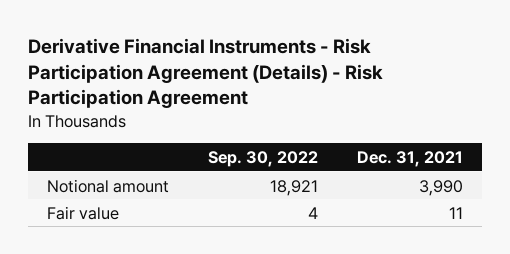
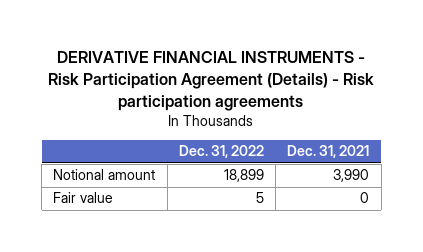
[27,38,383,109] Derivative Financial Instruments - Risk Participation Agreement (Details) - Risk Participation Agreement -> [48,51,375,111] DERIVATIVE FINANCIAL INSTRUMENTS - Risk Participation Agreement (Details) - Risk participation agreements
[207,150,318,167] Sep. 30, 2022 -> none
none -> [178,145,264,159] Dec. 31, 2022
[448,206,463,219] 11 -> [360,192,370,204] 0

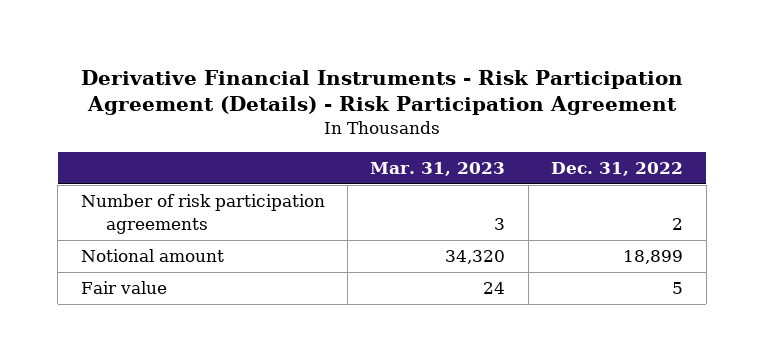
[48,51,375,111] DERIVATIVE FINANCIAL INSTRUMENTS - Risk Participation Agreement (Details) - Risk participation agreements -> [80,69,683,116] Derivative Financial Instruments - Risk Participation Agreement (Details) - Risk Participation Agreement
[287,145,370,159] Dec. 31, 2021 -> none
none -> [370,162,506,177] Mar. 31, 2023
none -> [80,194,325,234] Number of risk participation agreements

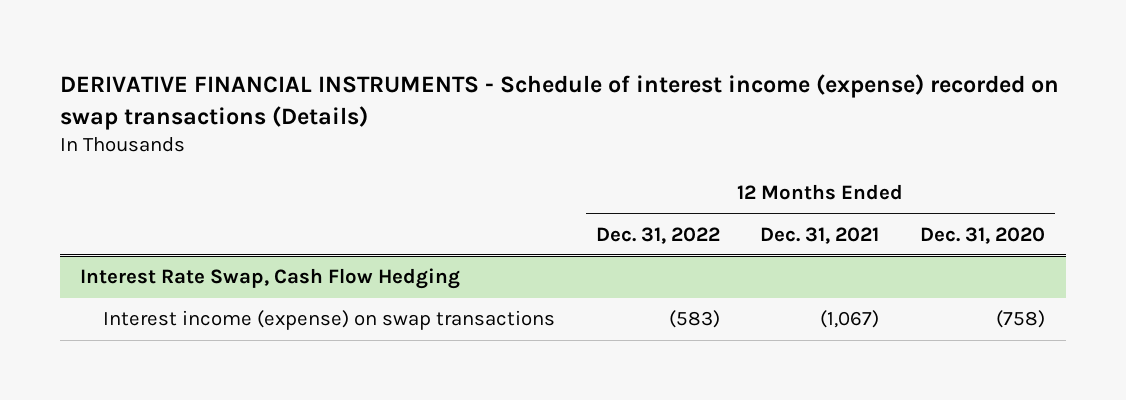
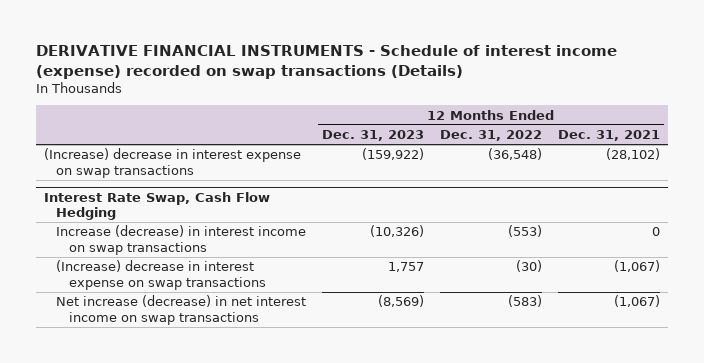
[920,226,1046,244] Dec. 31, 2020 -> none
none -> [322,130,425,142] Dec. 31, 2023
none -> [43,148,301,178] (Increase) decrease in interest expense on swap transactions
none -> [56,225,307,255] Increase (decrease) in interest income on swap transactions
none -> [56,260,266,290] (Increase) decrease in interest expense on swap transactions
[103,310,556,331] Interest income (expense) on swap transactions -> [56,295,307,325] Net increase (decrease) in net interest income on swap transactions

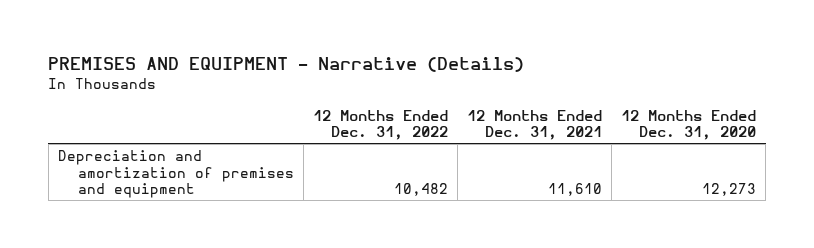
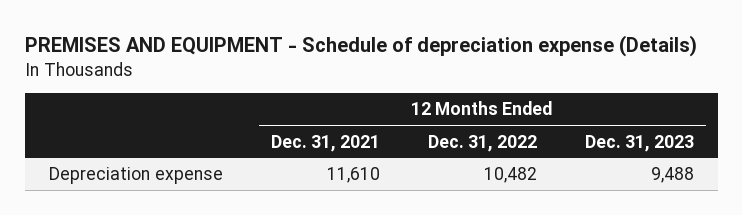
[48,57,525,73] PREMISES AND EQUIPMENT - Narrative (Details) -> [24,34,697,57] PREMISES AND EQUIPMENT - Schedule of depreciation expense (Details)
[621,109,757,141] 12 Months Ended Dec. 31, 2020 -> none
none -> [584,134,694,152] Dec. 31, 2023
[57,150,294,198] Depreciation and amortization of premises and equipment -> [48,167,223,185] Depreciation expense

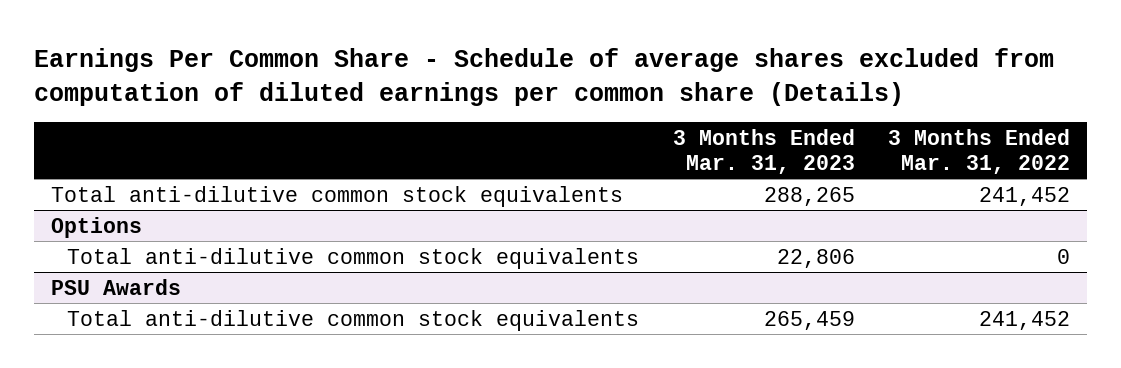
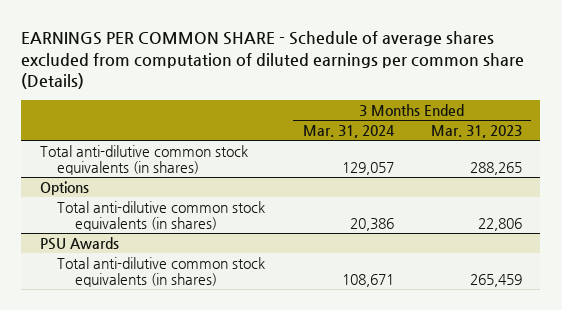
[33,48,1054,106] Earnings Per Common Share - Schedule of average shares excluded from computation of diluted earnings per common share (Details) -> [21,31,525,90] EARNINGS PER COMMON SHARE - Schedule of average shares excluded from computation of diluted earnings per common share (Details)
[888,128,1071,175] 3 Months Ended Mar. 31, 2022 -> none
none -> [302,124,395,138] Mar. 31, 2024
[50,185,623,207] Total anti-dilutive common stock equivalents -> [40,144,249,176] Total anti-dilutive common stock equivalents (in shares)
[66,247,639,269] Total anti-dilutive common stock equivalents -> [57,200,266,232] Total anti-dilutive common stock equivalents (in shares)
[66,309,639,331] Total anti-dilutive common stock equivalents -> [57,256,266,288] Total anti-dilutive common stock equivalents (in shares)

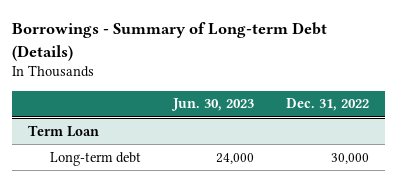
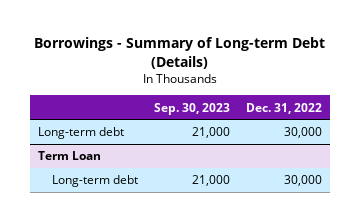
[171,98,255,112] Jun. 30, 2023 -> none
none -> [153,102,230,115] Sep. 30, 2023
none -> [37,127,124,140] Long-term debt

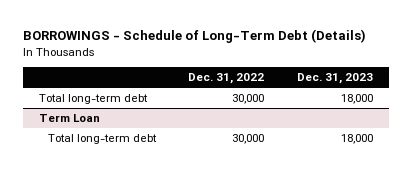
[33,37,325,70] Borrowings - Summary of Long-term Debt (Details) -> [22,29,366,44] BORROWINGS - Schedule of Long-Term Debt (Details)
[153,102,230,115] Sep. 30, 2023 -> none
none -> [296,73,373,85] Dec. 31, 2023
[37,127,124,140] Long-term debt -> [39,94,149,105] Total long-term debt
[52,175,139,188] Long-term debt -> [47,134,157,145] Total long-term debt

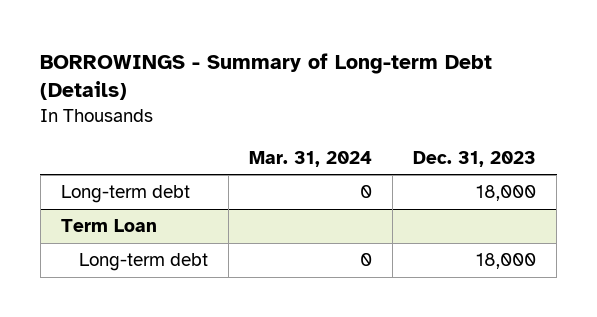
[22,29,366,44] BORROWINGS - Schedule of Long-Term Debt (Details) -> [40,52,493,101] BORROWINGS - Summary of Long-term Debt (Details)
[188,73,265,85] Dec. 31, 2022 -> none
none -> [249,150,373,167] Mar. 31, 2024
[39,94,149,105] Total long-term debt -> [60,185,190,204] Long-term debt
[47,134,157,145] Total long-term debt -> [79,253,209,272] Long-term debt

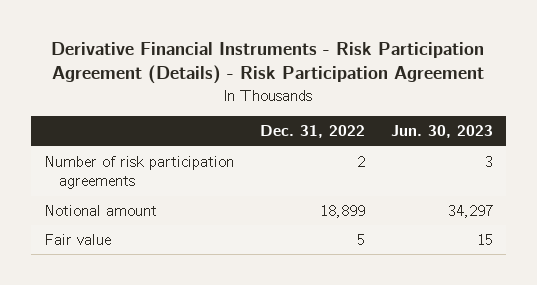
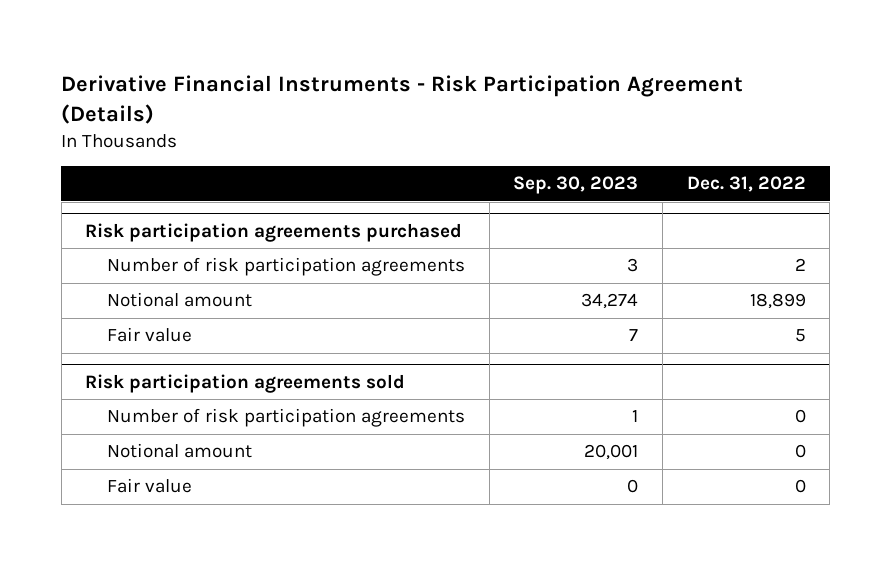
[51,42,485,85] Derivative Financial Instruments - Risk Participation Agreement (Details) - Risk Participation Agreement -> [61,75,744,124] Derivative Financial Instruments - Risk Participation Agreement (Details)
[390,125,493,139] Jun. 30, 2023 -> none
none -> [513,176,639,195] Sep. 30, 2023
none -> [85,222,463,242] Risk participation agreements purchased
none -> [85,373,406,393] Risk participation agreements sold
none -> [106,408,465,428] Number of risk participation agreements
none -> [106,443,252,459] Notional amount
none -> [106,478,192,494] Fair value

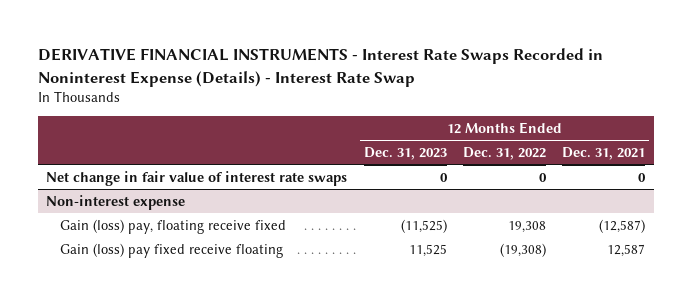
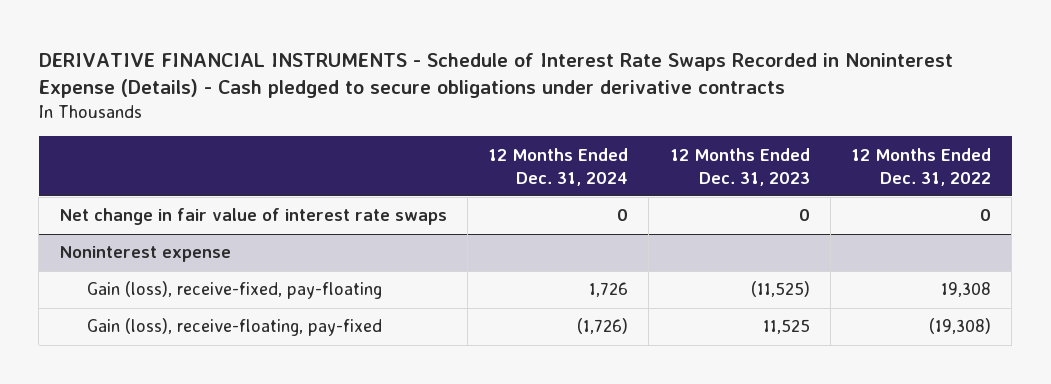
[38,48,604,87] DERIVATIVE FINANCIAL INSTRUMENTS - Interest Rate Swaps Recorded in Noninterest Expense (Details) - Interest Rate Swap -> [38,52,953,99] DERIVATIVE FINANCIAL INSTRUMENTS - Schedule of Interest Rate Swaps Recorded in Noninterest Expense (Details) - Cash pledged to secure obligations under derivative contracts
[562,146,646,160] Dec. 31, 2021 -> none
none -> [488,147,629,186] 12 Months Ended Dec. 31, 2024
[46,194,186,210] Non-interest expense -> [59,246,231,263] Noninterest expense
[60,218,287,234] Gain (loss) pay, floating receive fixed -> [87,281,383,300] Gain (loss), receive-fixed, pay-floating
[60,242,284,258] Gain (loss) pay fixed receive floating -> [87,318,383,337] Gain (loss), receive-floating, pay-fixed

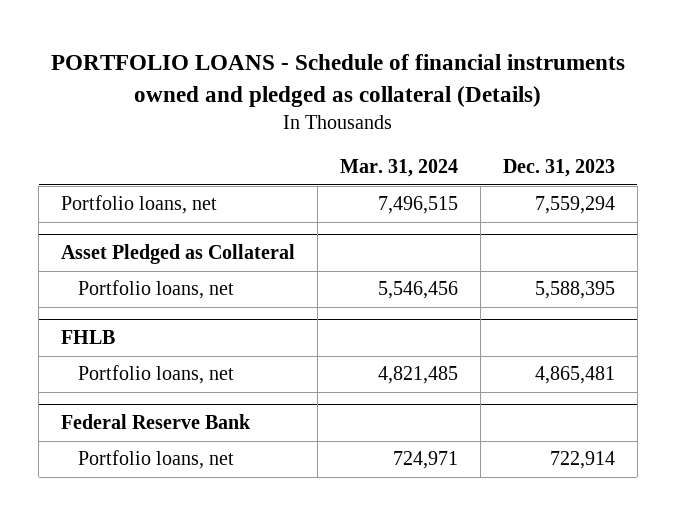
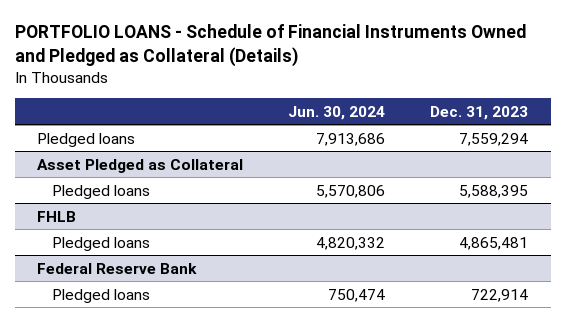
[51,54,626,107] PORTFOLIO LOANS - Schedule of financial instruments owned and pledged as collateral (Details) -> [14,24,526,68] PORTFOLIO LOANS - Schedule of Financial Instruments Owned and Pledged as Collateral (Details)
[340,159,459,178] Mar. 31, 2024 -> none
none -> [288,105,386,120] Jun. 30, 2024
[61,195,218,215] Portfolio loans, net -> [37,132,136,147] Pledged loans
[78,280,235,300] Portfolio loans, net -> [51,184,150,199] Pledged loans
[78,365,235,385] Portfolio loans, net -> [51,236,150,251] Pledged loans
[78,450,235,470] Portfolio loans, net -> [51,288,150,303] Pledged loans

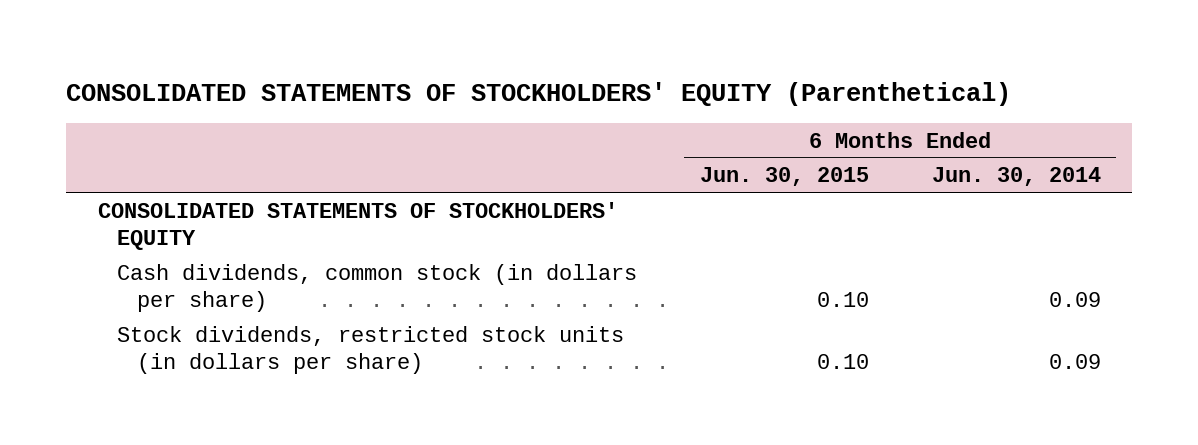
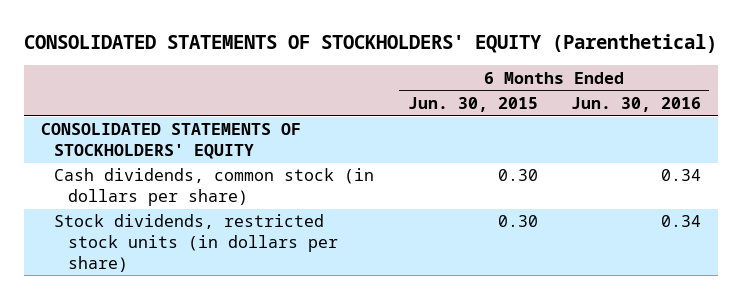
[931,167,1101,187] Jun. 30, 2014 -> none
none -> [571,97,702,113] Jun. 30, 2016
[817,291,870,307] 0.10 -> [497,169,538,182] 0.30
[817,353,870,369] 0.10 -> [497,215,538,228] 0.30

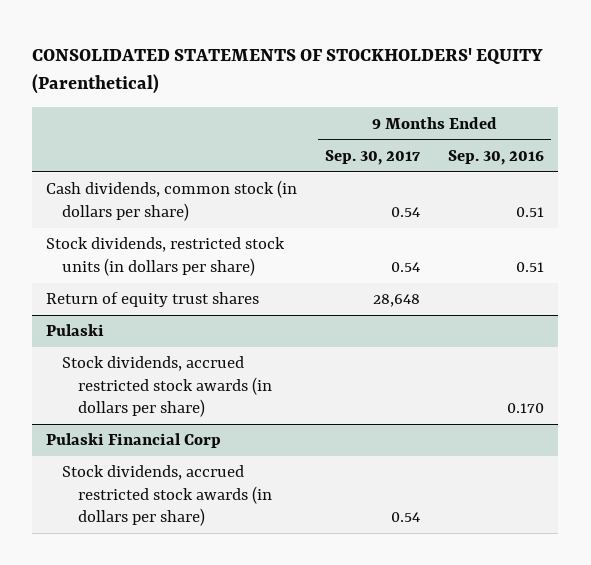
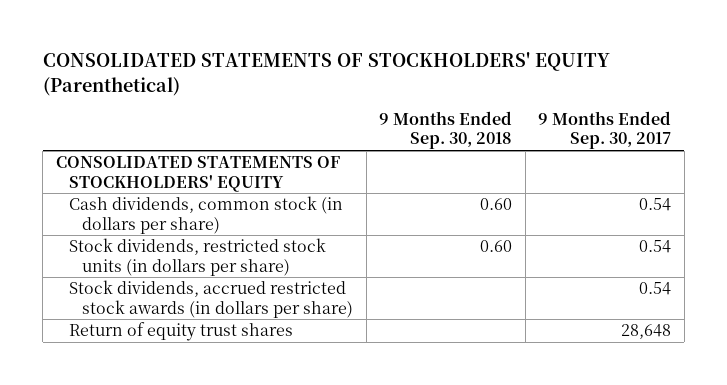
[448,149,545,165] Sep. 30, 2016 -> none
none -> [379,111,513,150] 9 Months Ended Sep. 30, 2018
none -> [55,156,340,192] CONSOLIDATED STATEMENTS OF STOCKHOLDERS' EQUITY
[46,324,105,337] Pulaski -> none
[62,356,272,418] Stock dividends, accrued restricted stock awards (in dollars per share) -> none
[46,433,222,449] Pulaski Financial Corp -> none
[46,292,260,308] Return of equity trust shares -> [69,322,294,342] Return of equity trust shares

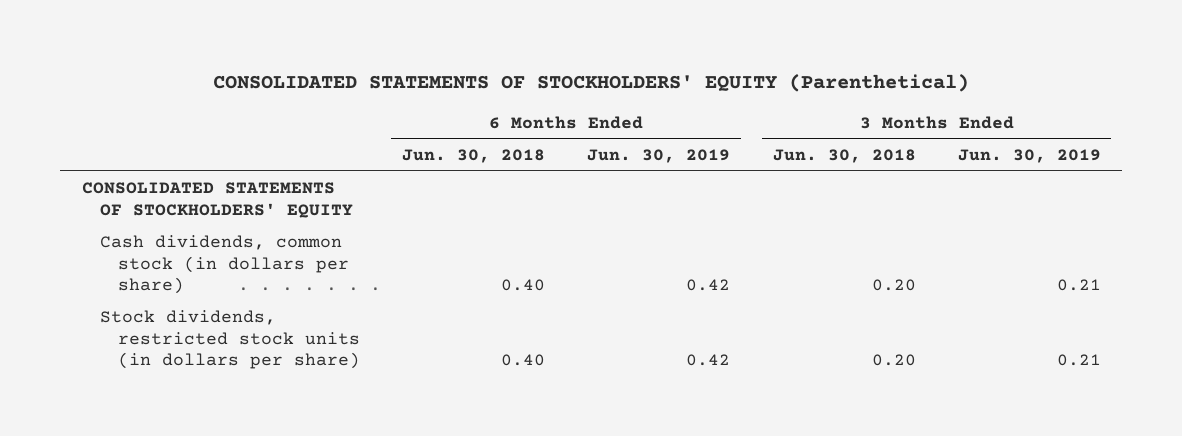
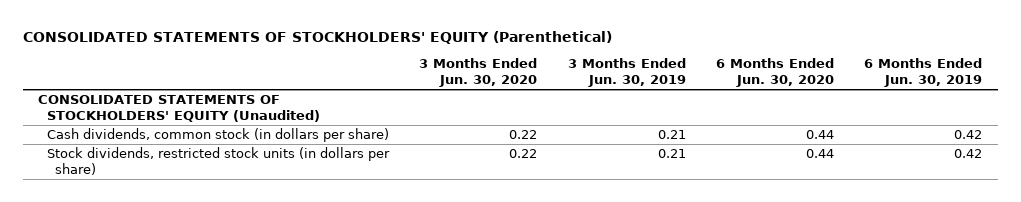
[401,148,545,163] Jun. 30, 2018 -> none
[772,148,916,163] Jun. 30, 2018 -> none
none -> [419,58,538,88] 3 Months Ended Jun. 30, 2020
none -> [716,58,835,88] 6 Months Ended Jun. 30, 2020
[81,182,353,218] CONSOLIDATED STATEMENTS OF STOCKHOLDERS' EQUITY -> [38,95,320,122] CONSOLIDATED STATEMENTS OF STOCKHOLDERS' EQUITY (Unaudited)

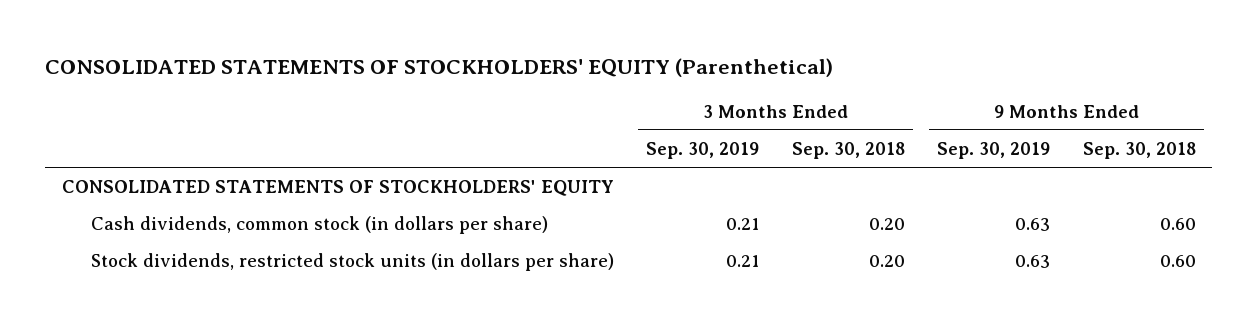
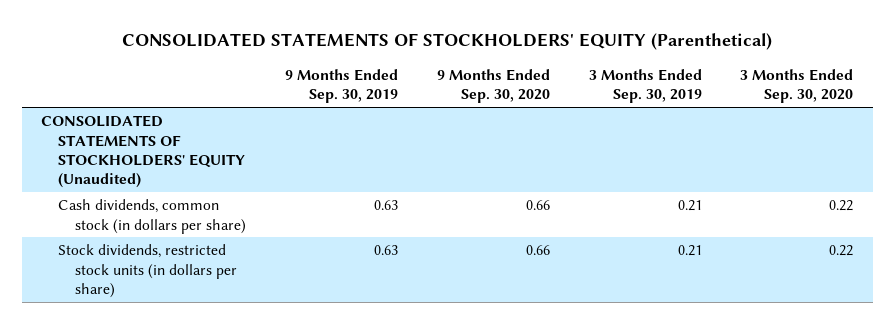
[791,142,905,160] Sep. 30, 2018 -> none
[1083,142,1197,160] Sep. 30, 2018 -> none
none -> [436,68,550,104] 9 Months Ended Sep. 30, 2020
none -> [740,68,854,104] 3 Months Ended Sep. 30, 2020
[61,180,614,197] CONSOLIDATED STATEMENTS OF STOCKHOLDERS' EQUITY -> [41,115,246,189] CONSOLIDATED STATEMENTS OF STOCKHOLDERS' EQUITY (Unaudited)

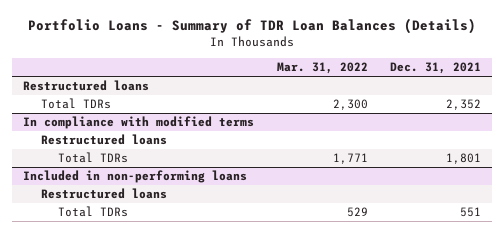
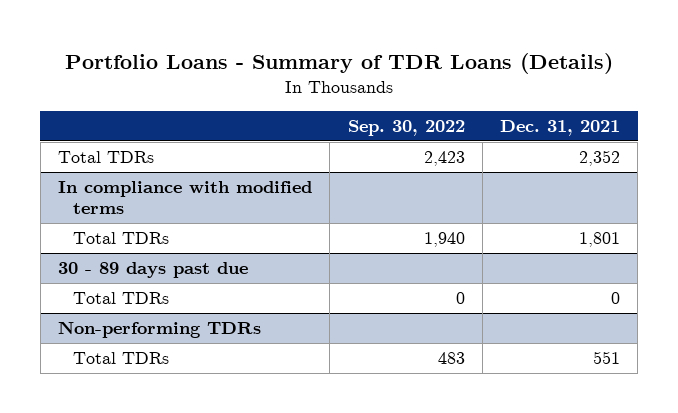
[28,18,477,35] Portfolio Loans - Summary of TDR Loan Balances (Details) -> [65,52,614,74] Portfolio Loans - Summary of TDR Loans (Details)
[276,62,368,75] Mar. 31, 2022 -> none
none -> [347,120,465,137] Sep. 30, 2022
[23,80,150,92] Restructured loans -> none
[40,134,167,146] Restructured loans -> none
[40,188,167,200] Restructured loans -> none
none -> [58,262,249,279] 30 - 89 days past due
none -> [73,292,170,305] Total TDRs
[23,170,248,184] Included in non-performing loans -> [58,321,262,339] Non-performing TDRs

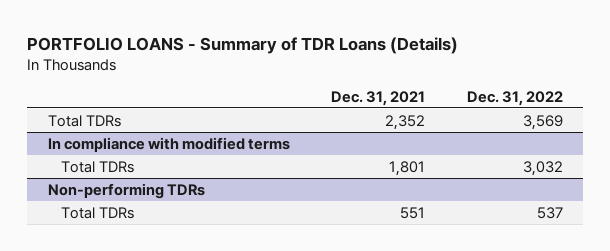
[65,52,614,74] Portfolio Loans - Summary of TDR Loans (Details) -> [26,36,458,54] PORTFOLIO LOANS - Summary of TDR Loans (Details)
[347,120,465,137] Sep. 30, 2022 -> none
none -> [466,90,563,106] Dec. 31, 2022
[58,262,249,279] 30 - 89 days past due -> none
[73,292,170,305] Total TDRs -> none

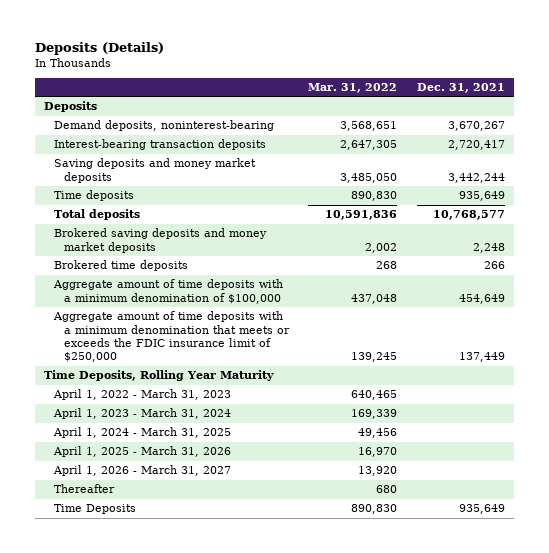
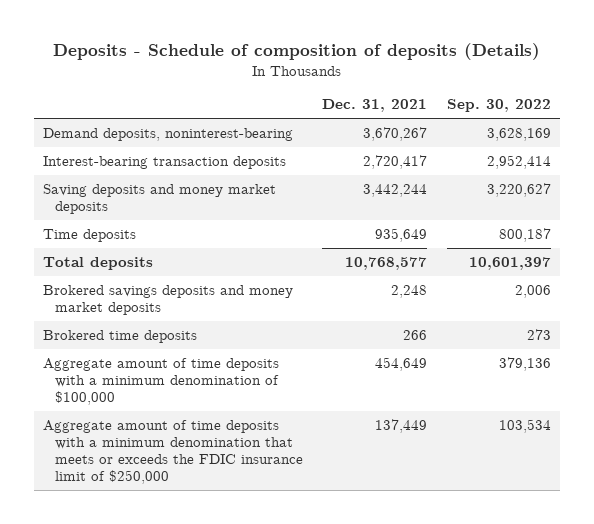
[34,41,164,55] Deposits (Details) -> [53,43,541,61] Deposits - Schedule of composition of deposits (Details)
[308,82,398,93] Mar. 31, 2022 -> none
none -> [446,99,551,113] Sep. 30, 2022
[44,101,98,113] Deposits -> none
[54,228,268,253] Brokered saving deposits and money market deposits -> [43,285,294,315] Brokered savings deposits and money market deposits
[44,370,275,382] Time Deposits, Rolling Year Maturity -> none
[53,389,232,401] April 1, 2022 - March 31, 2023 -> none
[53,408,232,420] April 1, 2023 - March 31, 2024 -> none
[53,427,232,439] April 1, 2024 - March 31, 2025 -> none
[53,446,232,458] April 1, 2025 - March 31, 2026 -> none
[53,465,232,477] April 1, 2026 - March 31, 2027 -> none
[54,484,116,494] Thereafter -> none
[54,504,137,515] Time Deposits -> none

